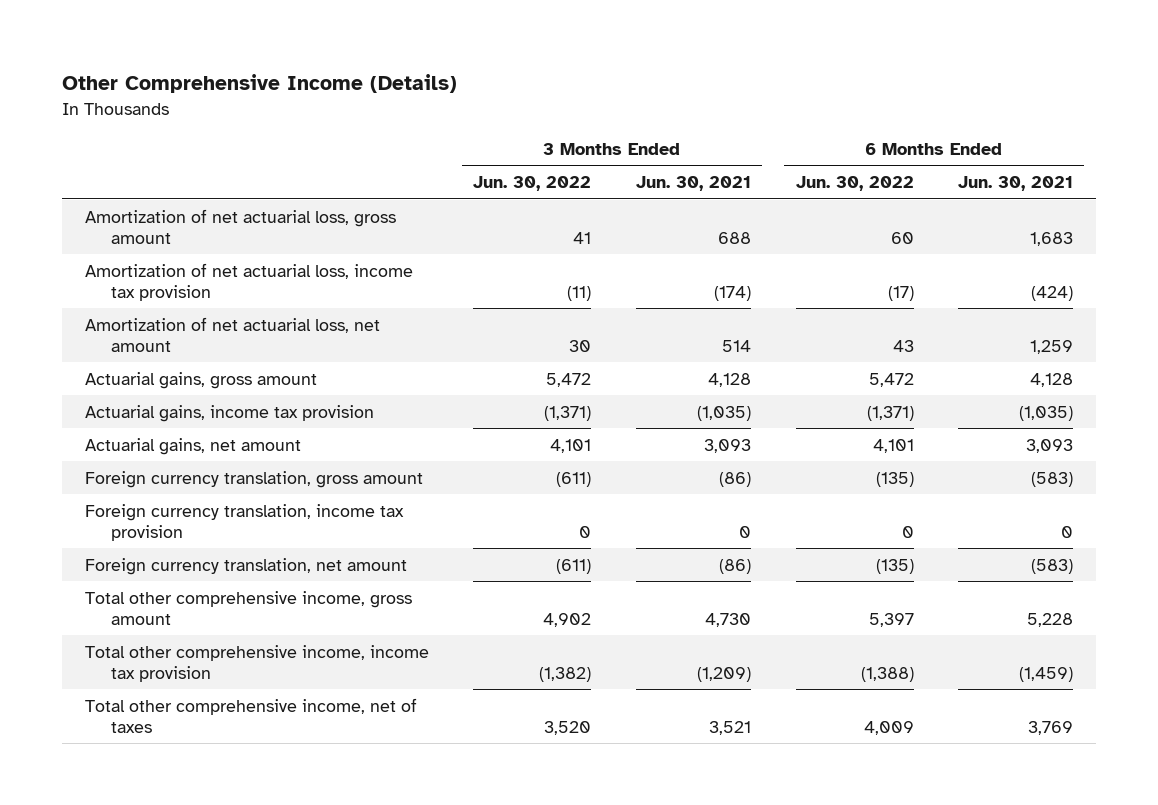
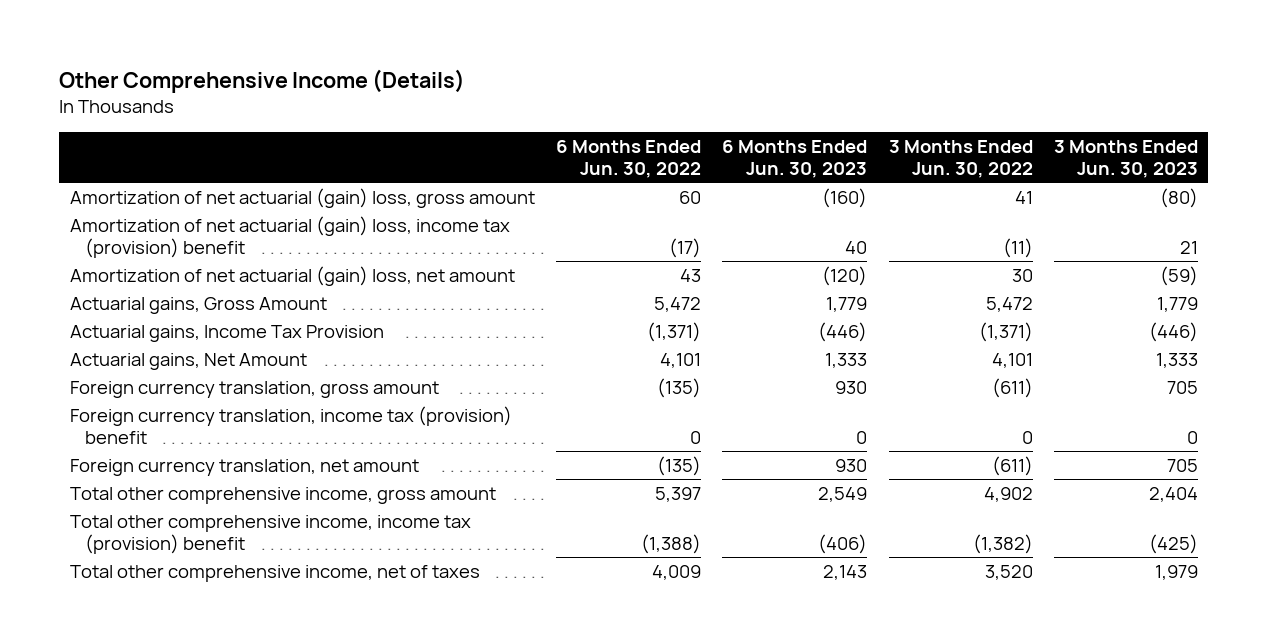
[635,176,751,192] Jun. 30, 2021 -> none
[958,176,1074,192] Jun. 30, 2021 -> none
none -> [722,140,868,179] 6 Months Ended Jun. 30, 2023
none -> [1053,140,1198,179] 3 Months Ended Jun. 30, 2023
[84,208,396,244] Amortization of net actuarial loss, gross amount -> [69,188,535,209] Amortization of net actuarial (gain) loss, gross amount
[84,262,413,301] Amortization of net actuarial loss, income tax provision -> [69,216,510,258] Amortization of net actuarial (gain) loss, income tax (provision) benefit
[84,316,380,352] Amortization of net actuarial loss, net amount -> [69,266,515,287] Amortization of net actuarial (gain) loss, net amount
[84,371,317,389] Actuarial gains, gross amount -> [69,297,327,315] Actuarial gains, Gross Amount
[84,404,374,422] Actuarial gains, income tax provision -> [69,325,384,343] Actuarial gains, Income Tax Provision
[84,437,301,455] Actuarial gains, net amount -> [69,353,307,371] Actuarial gains, Net Amount
[84,503,404,541] Foreign currency translation, income tax provision -> [69,406,512,444] Foreign currency translation, income tax (provision) benefit
[84,644,429,682] Total other comprehensive income, income tax provision -> [69,515,471,554] Total other comprehensive income, income tax (provision) benefit

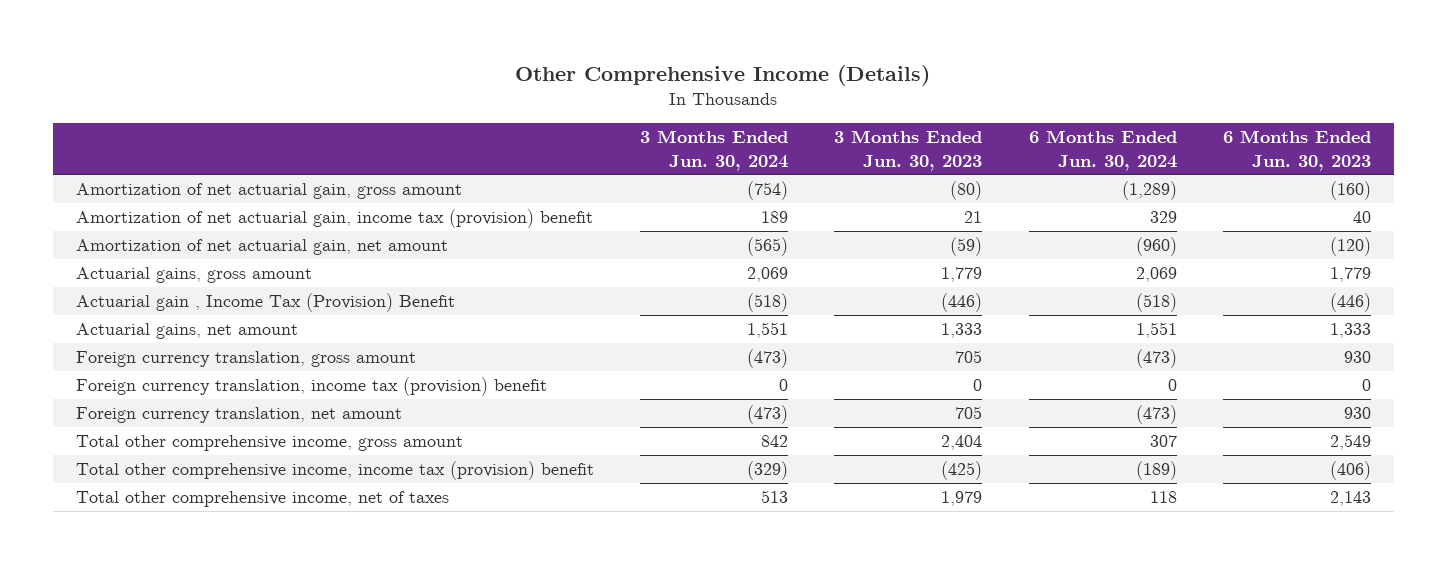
[555,140,701,179] 6 Months Ended Jun. 30, 2022 -> none
[888,140,1033,179] 3 Months Ended Jun. 30, 2022 -> none
none -> [640,130,789,171] 3 Months Ended Jun. 30, 2024
none -> [1028,130,1177,171] 6 Months Ended Jun. 30, 2024
[69,188,535,209] Amortization of net actuarial (gain) loss, gross amount -> [76,183,463,200] Amortization of net actuarial gain, gross amount
[69,216,510,258] Amortization of net actuarial (gain) loss, income tax (provision) benefit -> [76,209,594,229] Amortization of net actuarial gain, income tax (provision) benefit
[69,266,515,287] Amortization of net actuarial (gain) loss, net amount -> [76,239,449,256] Amortization of net actuarial gain, net amount
[69,297,327,315] Actuarial gains, Gross Amount -> [76,267,313,284] Actuarial gains, gross amount
[69,325,384,343] Actuarial gains, Income Tax Provision -> [76,293,456,313] Actuarial gain , Income Tax (Provision) Benefit
[69,353,307,371] Actuarial gains, Net Amount -> [76,323,299,340] Actuarial gains, net amount

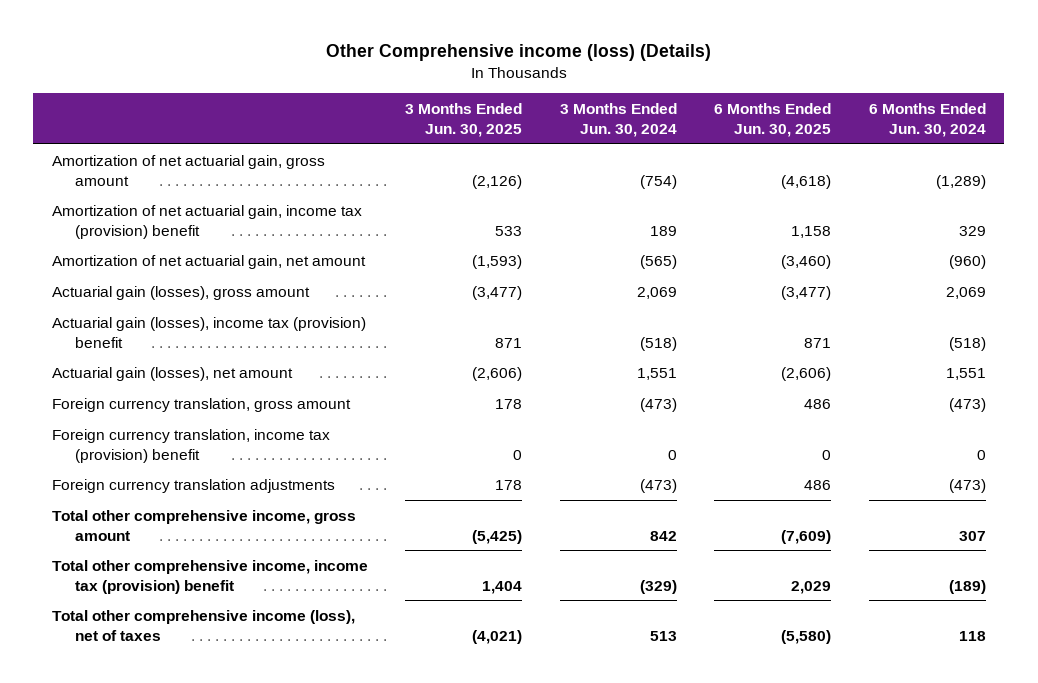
[515,65,931,87] Other Comprehensive Income (Details) -> [325,44,711,62] Other Comprehensive income (loss) (Details)
[834,130,983,171] 3 Months Ended Jun. 30, 2023 -> none
[1222,130,1371,171] 6 Months Ended Jun. 30, 2023 -> none
none -> [405,102,523,137] 3 Months Ended Jun. 30, 2025
none -> [714,102,832,137] 6 Months Ended Jun. 30, 2025
[76,267,313,284] Actuarial gains, gross amount -> [51,285,310,300] Actuarial gain (losses), gross amount
[76,293,456,313] Actuarial gain , Income Tax (Provision) Benefit -> [51,316,366,348] Actuarial gain (losses), income tax (provision) benefit
[76,323,299,340] Actuarial gains, net amount -> [51,366,293,381] Actuarial gain (losses), net amount
[76,407,403,424] Foreign currency translation, net amount -> [51,478,335,493] Foreign currency translation adjustments
[76,491,450,508] Total other comprehensive income, net of taxes -> [51,609,355,641] Total other comprehensive income (loss), net of taxes

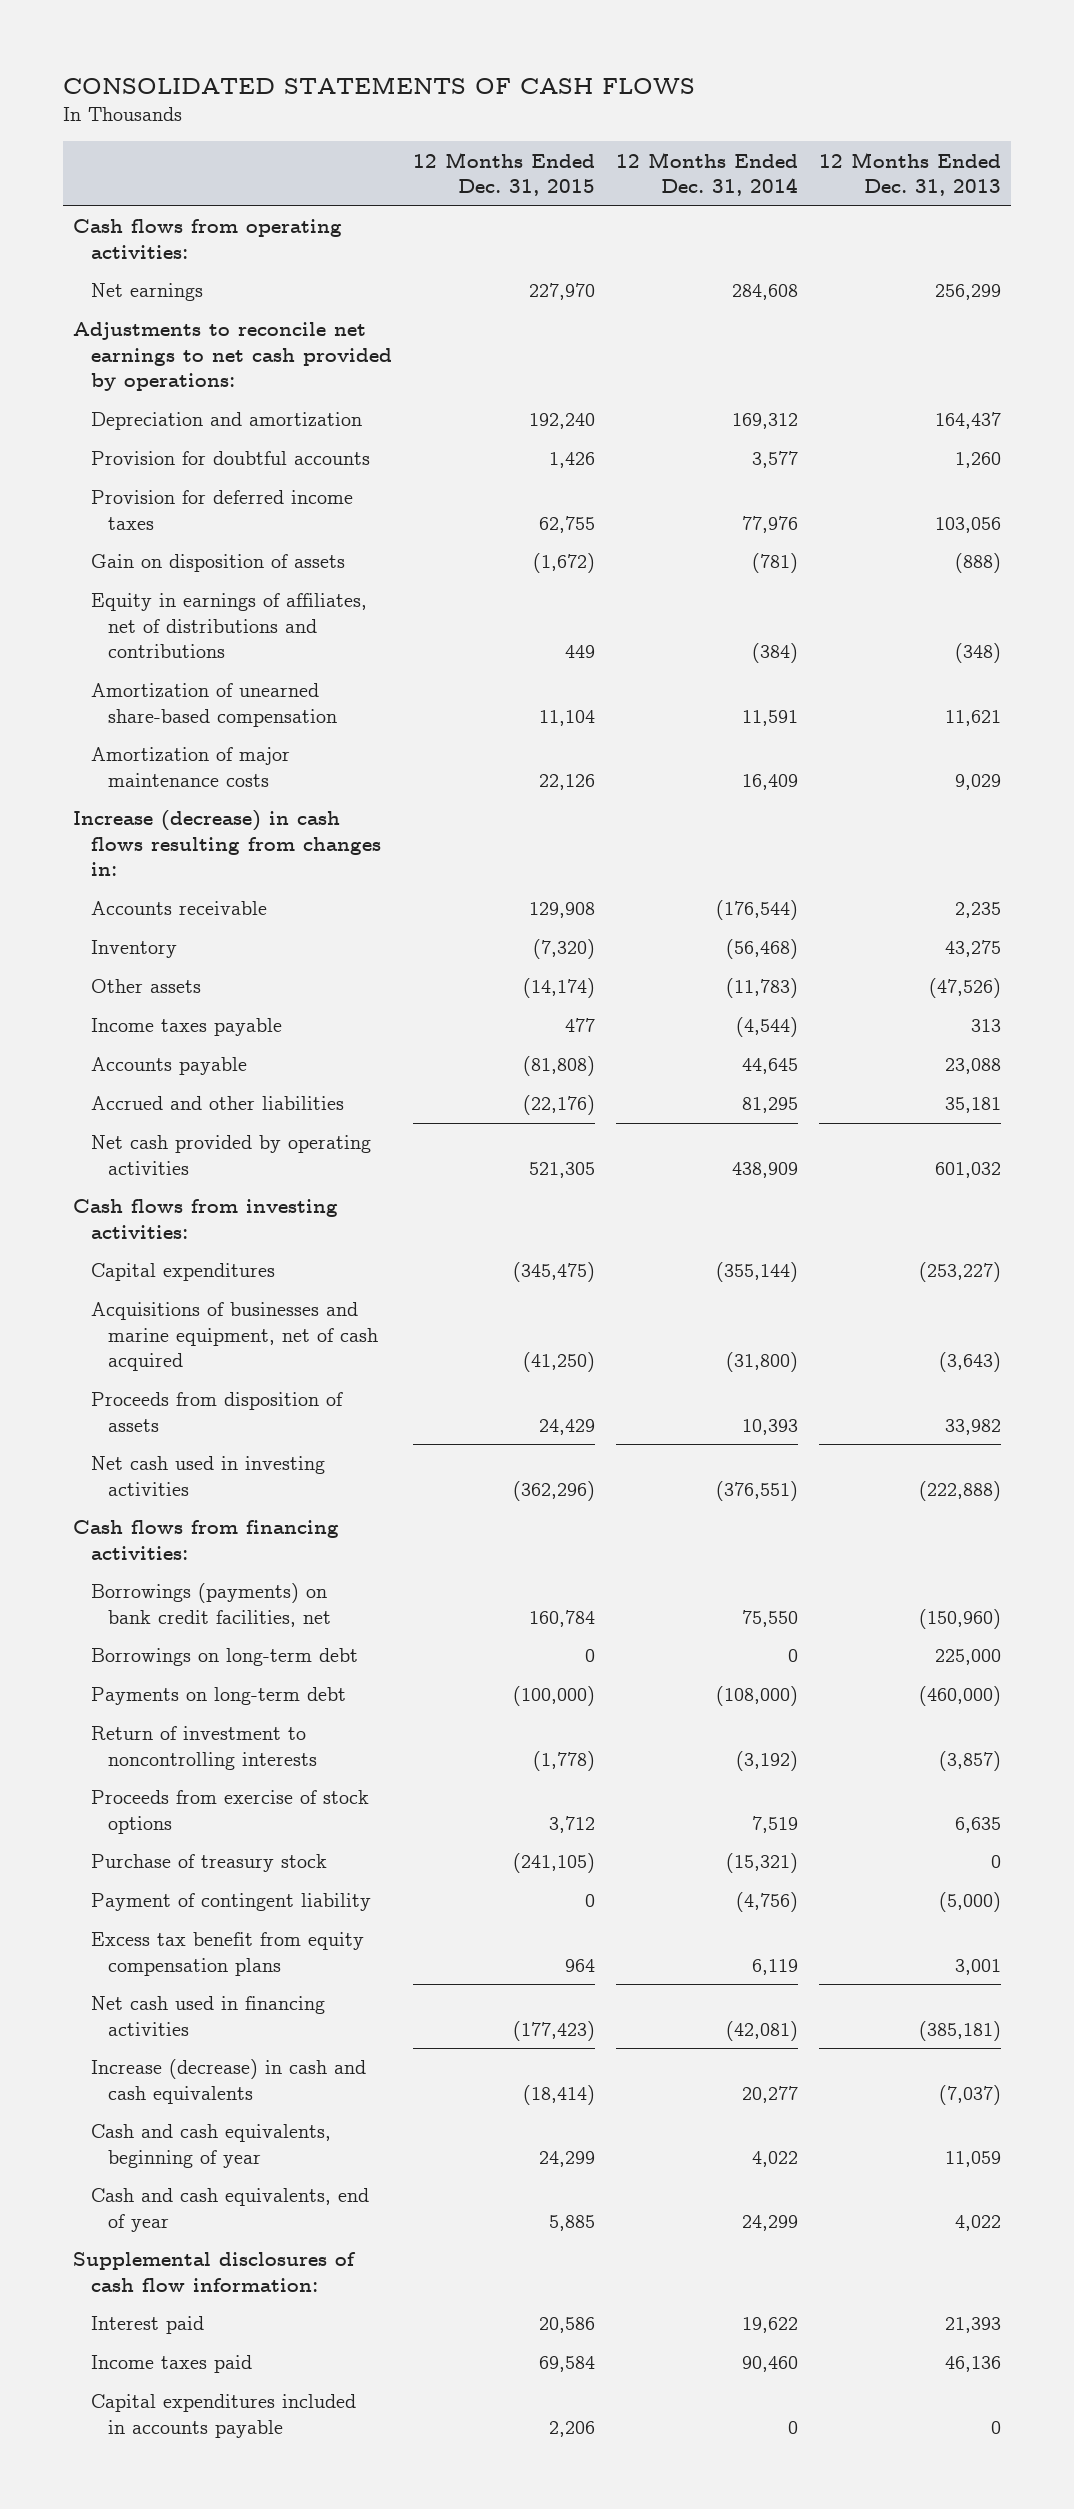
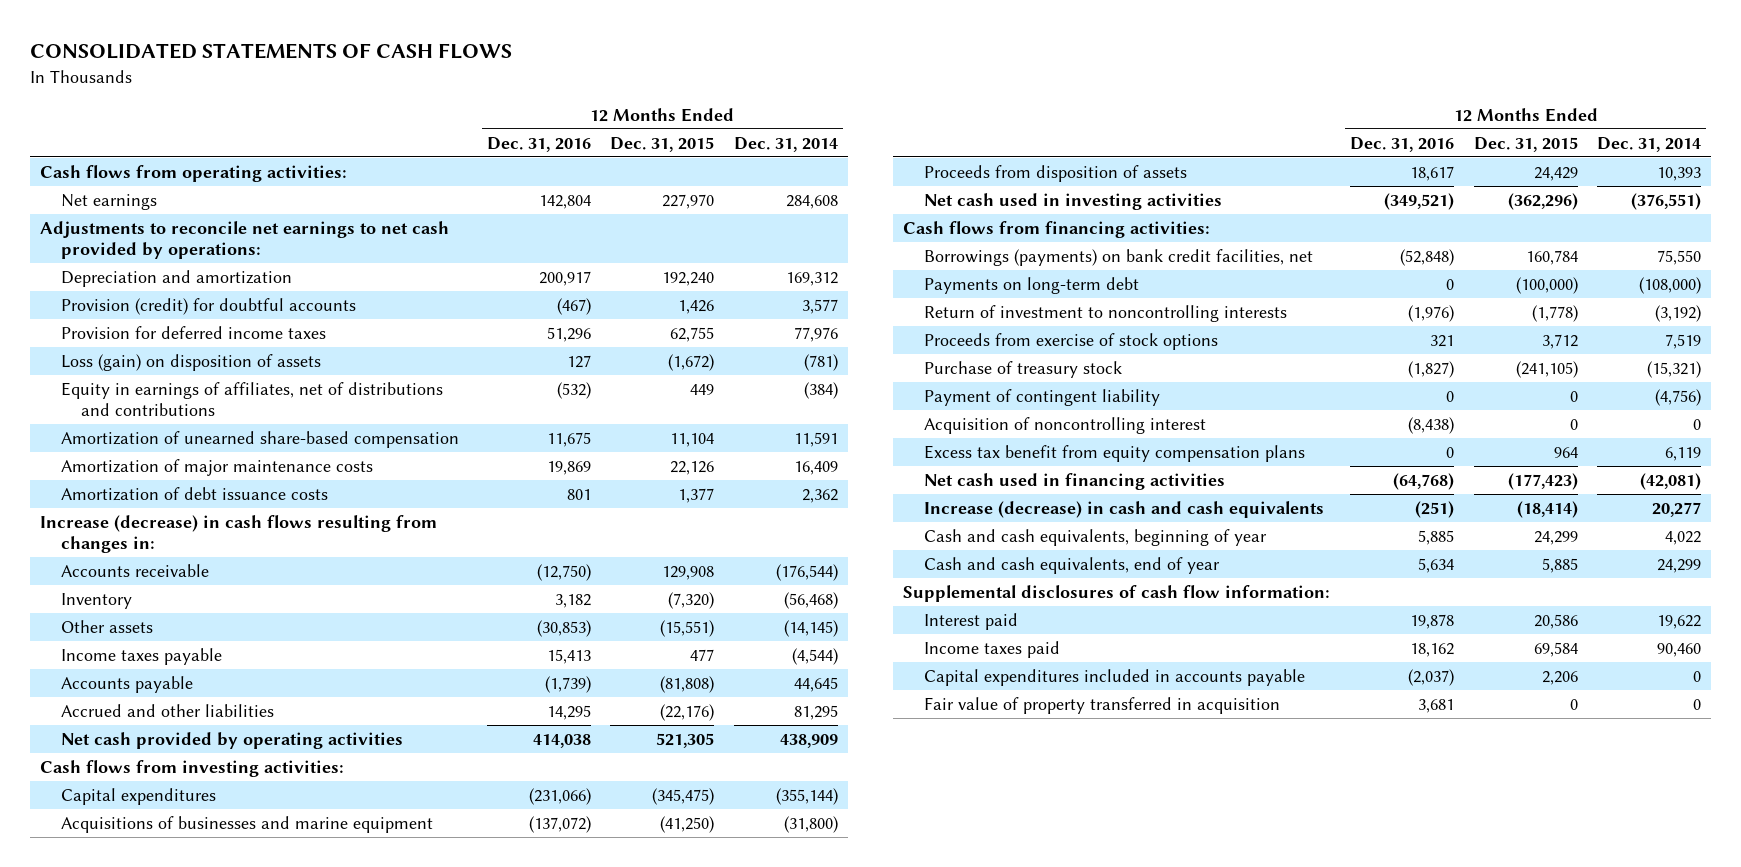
[818,151,1001,197] 12 Months Ended Dec. 31, 2013 -> none
none -> [486,136,591,152] Dec. 31, 2016
[90,451,370,466] Provision for doubtful accounts -> [60,297,356,315] Provision (credit) for doubtful accounts
[90,554,345,573] Gain on disposition of assets -> [60,353,321,371] Loss (gain) on disposition of assets
none -> [60,486,328,501] Amortization of debt issuance costs
[522,978,595,999] (14,174) -> [660,619,715,637] (15,551)
[725,978,798,999] (11,783) -> [784,619,839,637] (14,145)
[90,1302,378,1372] Acquisitions of businesses and marine equipment, net of cash acquired -> [60,815,433,833] Acquisitions of businesses and marine equipment
[90,1648,358,1667] Borrowings on long-term debt -> none
none -> [923,416,1206,434] Acquisition of noncontrolling interest
none -> [923,696,1280,714] Fair value of property transferred in acquisition

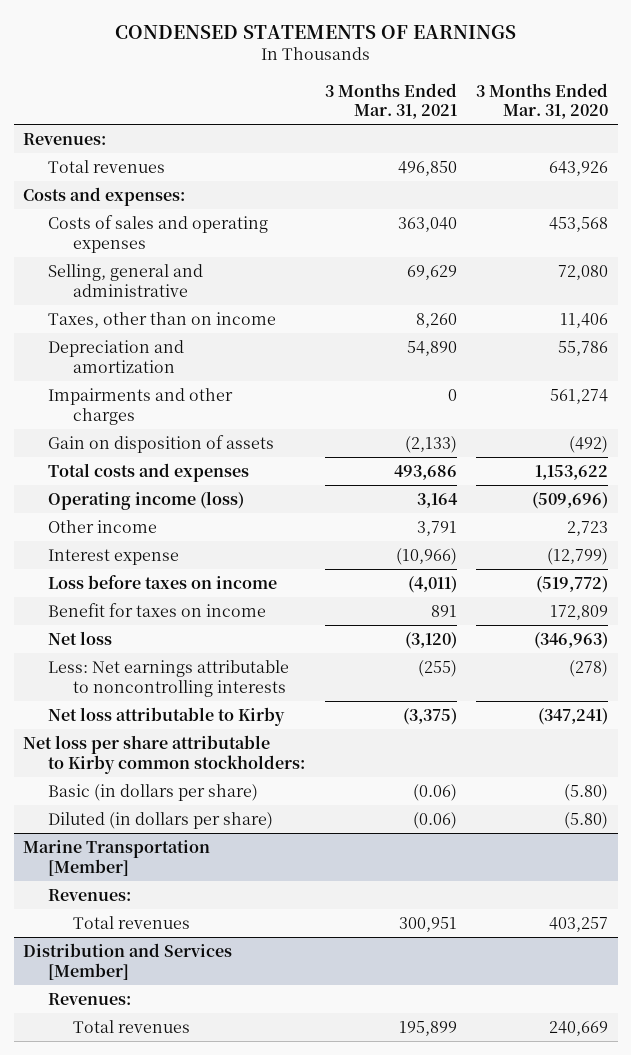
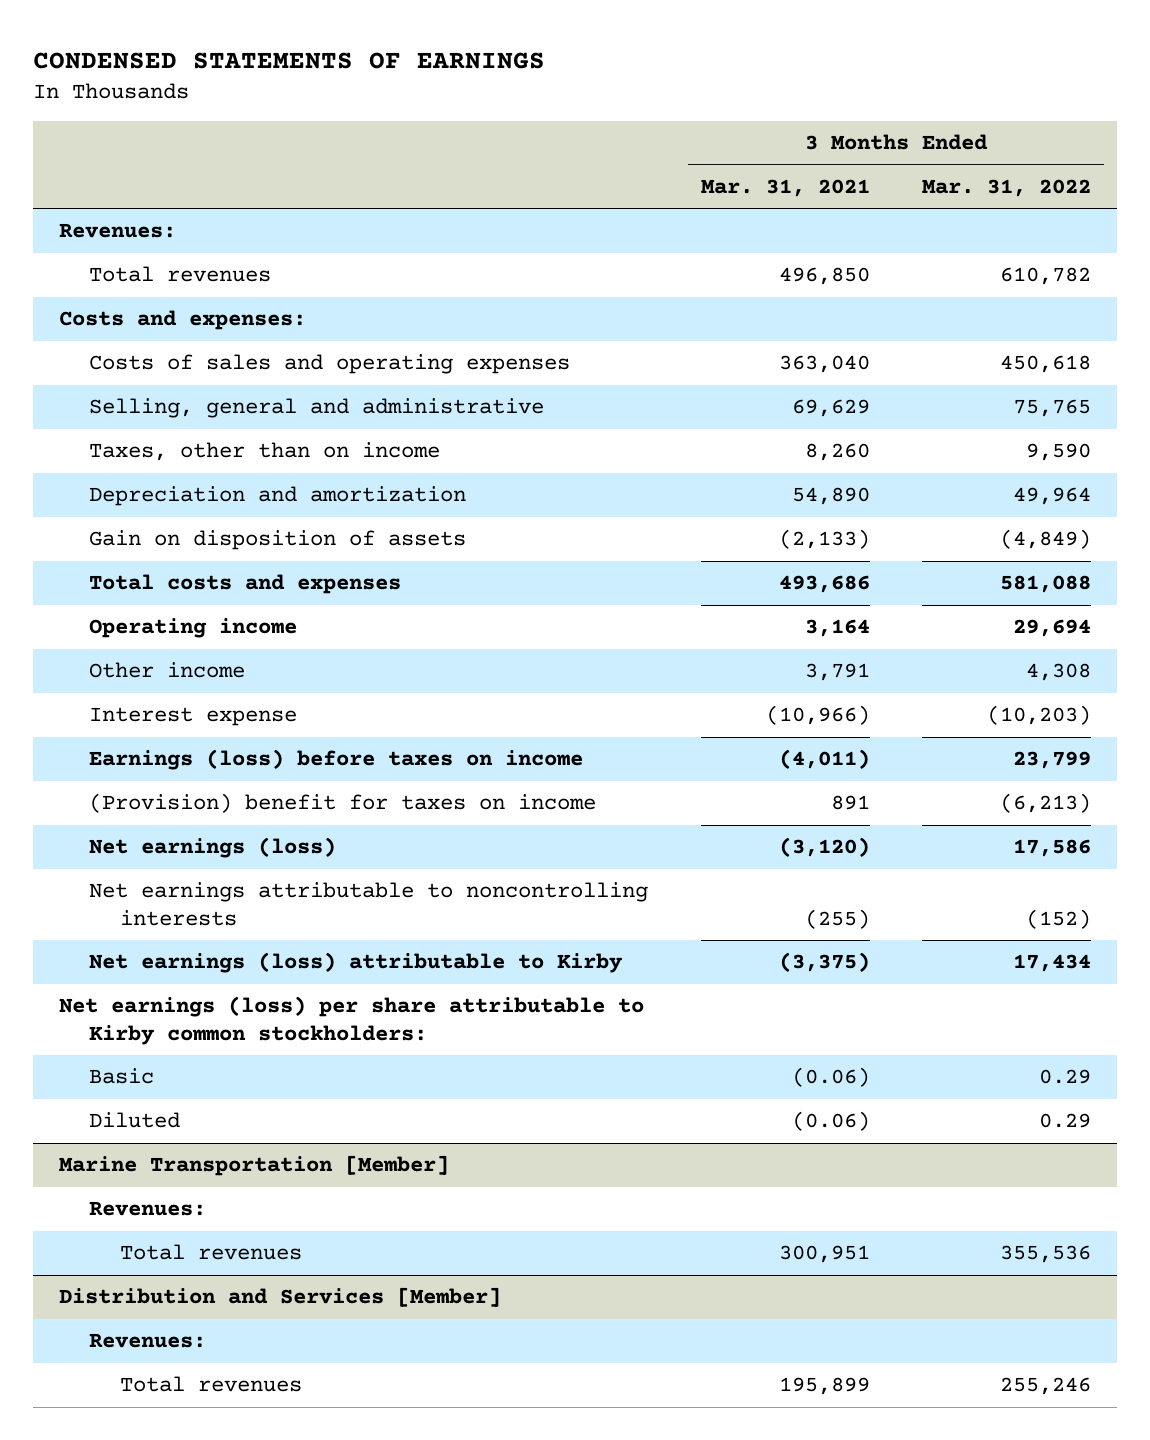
[475,82,608,120] 3 Months Ended Mar. 31, 2020 -> none
none -> [922,178,1092,197] Mar. 31, 2022
[48,387,234,425] Impairments and other charges -> none
[48,490,245,510] Operating income (loss) -> [89,618,298,639] Operating income
[48,574,278,589] Loss before taxes on income -> [89,749,584,771] Earnings (loss) before taxes on income
[48,602,267,617] Benefit for taxes on income -> [89,793,597,814] (Provision) benefit for taxes on income
[48,630,113,645] Net loss -> [89,837,337,859] Net earnings (loss)
[48,659,290,697] Less: Net earnings attributable to noncontrolling interests -> [89,882,649,926] Net earnings attributable to noncontrolling interests
[48,706,286,726] Net loss attributable to Kirby -> [89,952,624,974] Net earnings (loss) attributable to Kirby
[23,734,306,774] Net loss per share attributable to Kirby common stockholders: -> [58,996,644,1045] Net earnings (loss) per share attributable to Kirby common stockholders:
[48,783,259,801] Basic (in dollars per share) -> [89,1068,155,1085] Basic
[48,811,274,829] Diluted (in dollars per share) -> [89,1112,181,1129] Diluted

